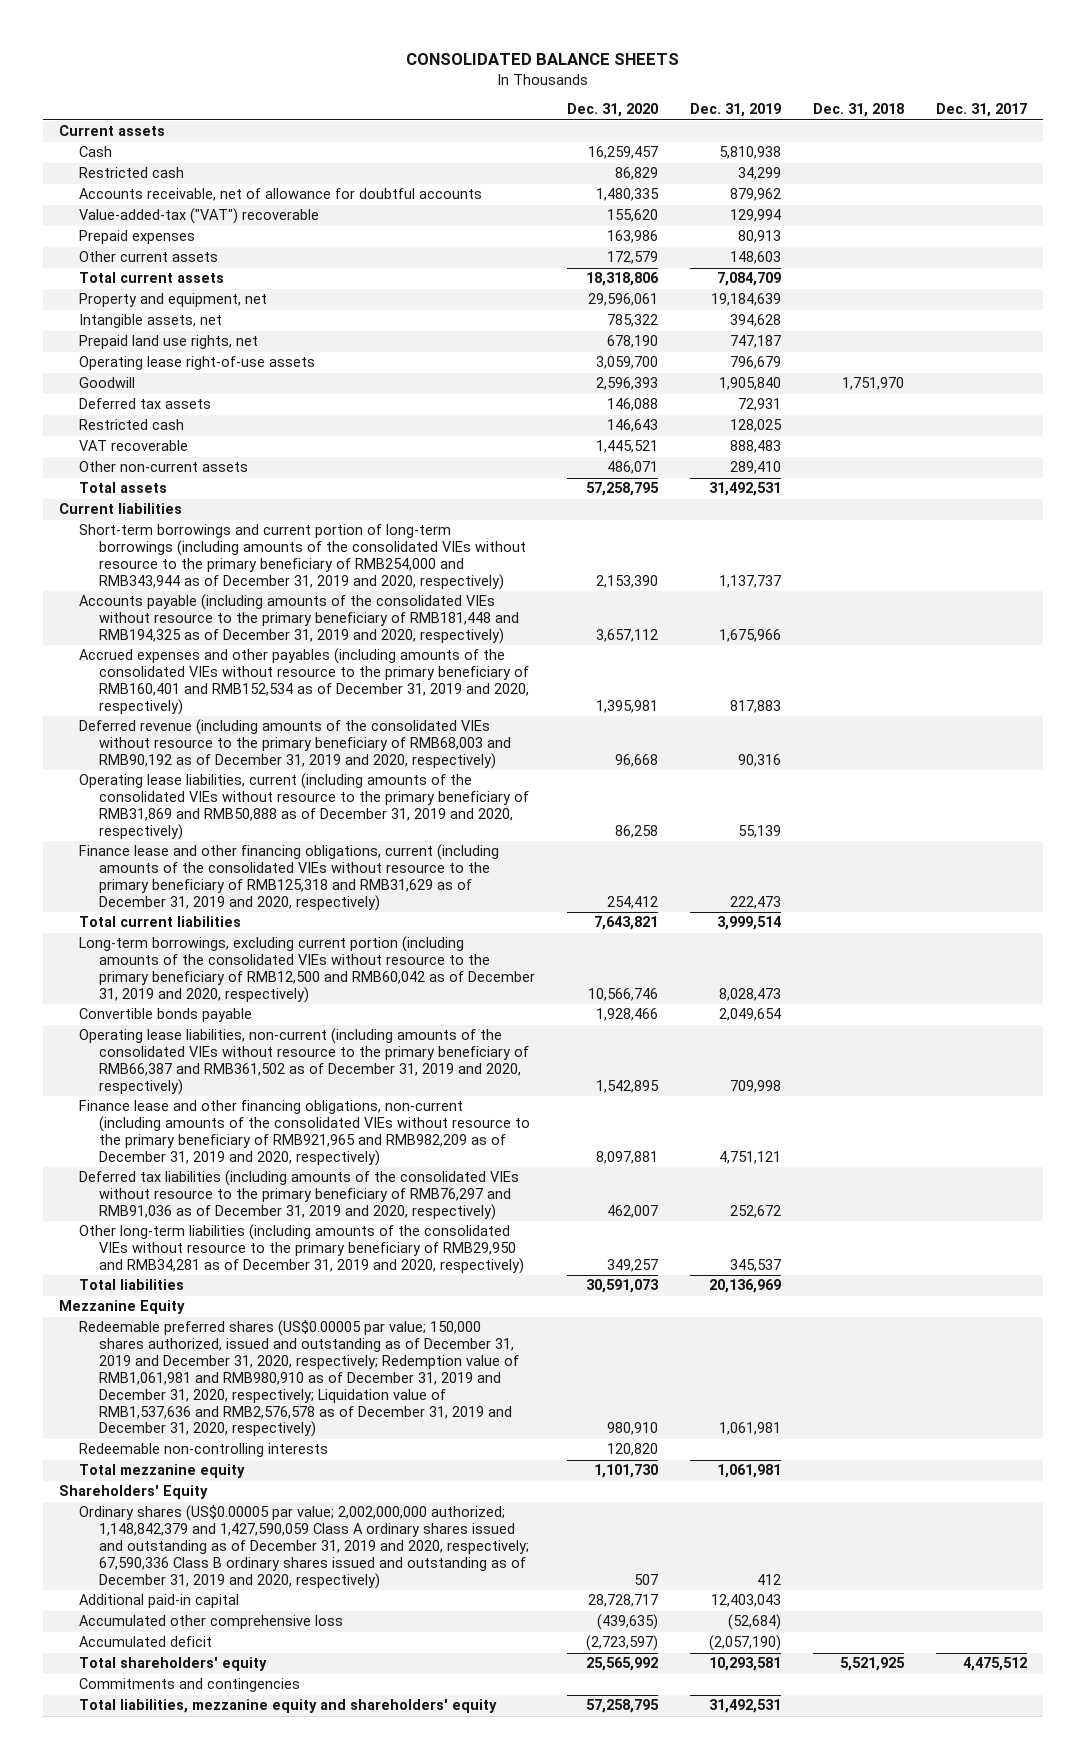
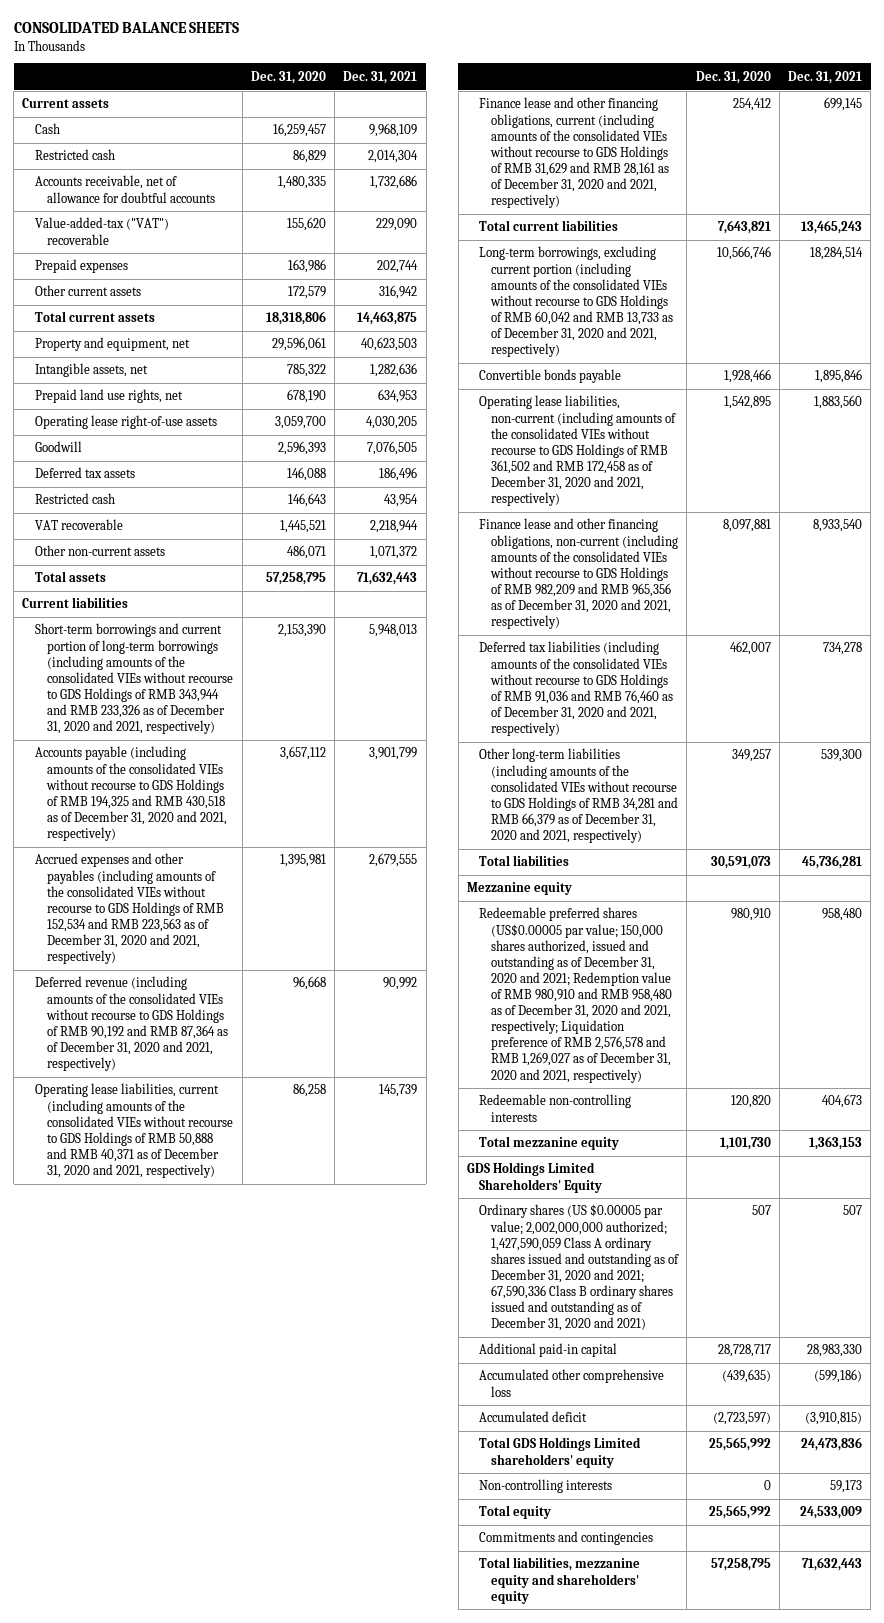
[689,103,781,118] Dec. 31, 2019 -> none
[812,103,904,118] Dec. 31, 2018 -> none
[935,103,1027,118] Dec. 31, 2017 -> none
none -> [343,70,418,84] Dec. 31, 2021
[78,524,526,590] Short-term borrowings and current portion of long-term borrowings (including amounts of the consolidated VIEs without resource to the primary beneficiary of RMB254,000 and RMB343,944 as of December 31, 2019 and 2020, respectively) -> [34,623,233,735] Short-term borrowings and current portion of long-term borrowings (including amounts of the consolidated VIEs without recourse to GDS Holdings of RMB 343,944 and RMB 233,326 as of December 31, 2020 and 2021, respectively)
[78,594,519,645] Accounts payable (including amounts of the consolidated VIEs without resource to the primary beneficiary of RMB181,448 and RMB194,325 as of December 31, 2019 and 2020, respectively) -> [34,746,227,842] Accounts payable (including amounts of the consolidated VIEs without recourse to GDS Holdings of RMB 194,325 and RMB 430,518 as of December 31, 2020 and 2021, respectively)
[78,648,529,715] Accrued expenses and other payables (including amounts of the consolidated VIEs without resource to the primary beneficiary of RMB160,401 and RMB152,534 as of December 31, 2019 and 2020, respectively) -> [34,853,224,965] Accrued expenses and other payables (including amounts of the consolidated VIEs without recourse to GDS Holdings of RMB 152,534 and RMB 223,563 as of December 31, 2020 and 2021, respectively)
[78,719,511,770] Deferred revenue (including amounts of the consolidated VIEs without resource to the primary beneficiary of RMB68,003 and RMB90,192 as of December 31, 2019 and 2020, respectively) -> [34,976,228,1072] Deferred revenue (including amounts of the consolidated VIEs without recourse to GDS Holdings of RMB 90,192 and RMB 87,364 as of December 31, 2020 and 2021, respectively)
[78,773,529,840] Operating lease liabilities, current (including amounts of the consolidated VIEs without resource to the primary beneficiary of RMB31,869 and RMB50,888 as of December 31, 2019 and 2020, respectively) -> [34,1083,233,1179] Operating lease liabilities, current (including amounts of the consolidated VIEs without recourse to GDS Holdings of RMB 50,888 and RMB 40,371 as of December 31, 2020 and 2021, respectively)
[78,844,499,911] Finance lease and other financing obligations, current (including amounts of the consolidated VIEs without resource to the primary beneficiary of RMB125,318 and RMB31,629 as of December 31, 2019 and 2020, respectively) -> [478,97,670,209] Finance lease and other financing obligations, current (including amounts of the consolidated VIEs without recourse to GDS Holdings of RMB 31,629 and RMB 28,161 as of December 31, 2020 and 2021, respectively)
[78,936,535,1003] Long-term borrowings, excluding current portion (including amounts of the consolidated VIEs without resource to the primary beneficiary of RMB12,500 and RMB60,042 as of December 31, 2019 and 2020, respectively) -> [478,246,674,358] Long-term borrowings, excluding current portion (including amounts of the consolidated VIEs without recourse to GDS Holdings of RMB 60,042 and RMB 13,733 as of December 31, 2020 and 2021, respectively)
[78,1028,529,1095] Operating lease liabilities, non-current (including amounts of the consolidated VIEs without resource to the primary beneficiary of RMB66,387 and RMB361,502 as of December 31, 2019 and 2020, respectively) -> [478,395,677,507] Operating lease liabilities, non-current (including amounts of the consolidated VIEs without recourse to GDS Holdings of RMB 361,502 and RMB 172,458 as of December 31, 2020 and 2021, respectively)
[78,1100,530,1166] Finance lease and other financing obligations, non-current (including amounts of the consolidated VIEs without resource to the primary beneficiary of RMB921,965 and RMB982,209 as of December 31, 2019 and 2020, respectively) -> [478,518,679,630] Finance lease and other financing obligations, non-current (including amounts of the consolidated VIEs without recourse to GDS Holdings of RMB 982,209 and RMB 965,356 as of December 31, 2020 and 2021, respectively)
[78,1170,519,1221] Deferred tax liabilities (including amounts of the consolidated VIEs without resource to the primary beneficiary of RMB76,297 and RMB91,036 as of December 31, 2019 and 2020, respectively) -> [478,641,674,737] Deferred tax liabilities (including amounts of the consolidated VIEs without recourse to GDS Holdings of RMB 91,036 and RMB 76,460 as of December 31, 2020 and 2021, respectively)
[78,1224,524,1275] Other long-term liabilities (including amounts of the consolidated VIEs without resource to the primary beneficiary of RMB29,950 and RMB34,281 as of December 31, 2019 and 2020, respectively) -> [478,748,679,844] Other long-term liabilities (including amounts of the consolidated VIEs without recourse to GDS Holdings of RMB 34,281 and RMB 66,379 as of December 31, 2020 and 2021, respectively)
[59,1300,186,1315] Mezzanine Equity -> [466,882,572,896] Mezzanine equity
[78,1320,519,1438] Redeemable preferred shares (US$0.00005 par value; 150,000 shares authorized, issued and outstanding as of December 31, 2019 and December 31, 2020, respectively; Redemption value of RMB1,061,981 and RMB980,910 as of December 31, 2019 and December 31, 2020, respectively; Liquidation value of RMB1,537,636 and RMB2,576,578 as of December 31, 2019 and December 31, 2020, respectively) -> [478,907,673,1083] Redeemable preferred shares (US$0.00005 par value; 150,000 shares authorized, issued and outstanding as of December 31, 2020 and 2021; Redemption value of RMB 980,910 and RMB 958,480 as of December 31, 2020 and 2021, respectively; Liquidation preference of RMB 2,576,578 and RMB 1,269,027 as of December 31, 2020 and 2021, respectively)
[59,1485,209,1500] Shareholders' Equity -> [466,1162,602,1193] GDS Holdings Limited Shareholders' Equity
[78,1505,529,1589] Ordinary shares (US$0.00005 par value; 2,002,000,000 authorized; 1,148,842,379 and 1,427,590,059 Class A ordinary shares issued and outstanding as of December 31, 2019 and 2020, respectively; 67,590,336 Class B ordinary shares issued and outstanding as of December 31, 2019 and 2020, respectively) -> [478,1204,680,1332] Ordinary shares (US $0.00005 par value; 2,002,000,000 authorized; 1,427,590,059 Class A ordinary shares issued and outstanding as of December 31, 2020 and 2021; 67,590,336 Class B ordinary shares issued and outstanding as of December 31, 2020 and 2021)
[78,1657,267,1672] Total shareholders' equity -> [478,1437,641,1468] Total GDS Holdings Limited shareholders' equity
none -> [478,1479,612,1494] Non-controlling interests
none -> [478,1505,551,1520] Total equity

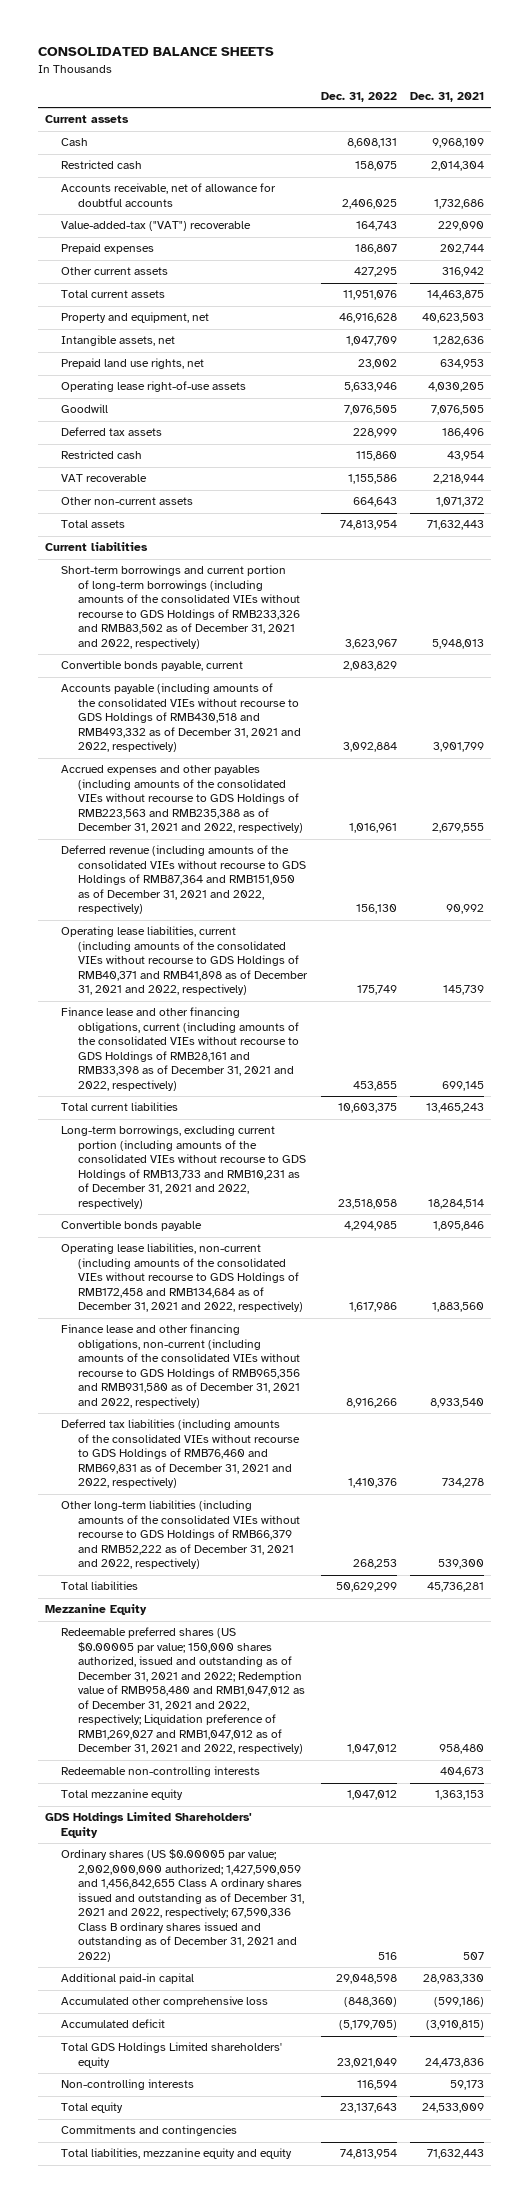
[251,70,327,84] Dec. 31, 2020 -> none
none -> [320,91,397,102] Dec. 31, 2022
[34,623,233,735] Short-term borrowings and current portion of long-term borrowings (including amounts of the consolidated VIEs without recourse to GDS Holdings of RMB 343,944 and RMB 233,326 as of December 31, 2020 and 2021, respectively) -> [61,565,300,649] Short-term borrowings and current portion of long-term borrowings (including amounts of the consolidated VIEs without recourse to GDS Holdings of RMB233,326 and RMB83,502 as of December 31, 2021 and 2022, respectively)
none -> [61,660,244,672] Convertible bonds payable, current
[34,746,227,842] Accounts payable (including amounts of the consolidated VIEs without recourse to GDS Holdings of RMB 194,325 and RMB 430,518 as of December 31, 2020 and 2021, respectively) -> [61,683,301,753] Accounts payable (including amounts of the consolidated VIEs without recourse to GDS Holdings of RMB430,518 and RMB493,332 as of December 31, 2021 and 2022, respectively)
[34,853,224,965] Accrued expenses and other payables (including amounts of the consolidated VIEs without recourse to GDS Holdings of RMB 152,534 and RMB 223,563 as of December 31, 2020 and 2021, respectively) -> [61,765,303,834] Accrued expenses and other payables (including amounts of the consolidated VIEs without recourse to GDS Holdings of RMB223,563 and RMB235,388 as of December 31, 2021 and 2022, respectively)
[34,976,228,1072] Deferred revenue (including amounts of the consolidated VIEs without recourse to GDS Holdings of RMB 90,192 and RMB 87,364 as of December 31, 2020 and 2021, respectively) -> [61,845,306,915] Deferred revenue (including amounts of the consolidated VIEs without recourse to GDS Holdings of RMB87,364 and RMB151,050 as of December 31, 2021 and 2022, respectively)
[34,1083,233,1179] Operating lease liabilities, current (including amounts of the consolidated VIEs without recourse to GDS Holdings of RMB 50,888 and RMB 40,371 as of December 31, 2020 and 2021, respectively) -> [61,926,308,996] Operating lease liabilities, current (including amounts of the consolidated VIEs without recourse to GDS Holdings of RMB40,371 and RMB41,898 as of December 31, 2021 and 2022, respectively)
[478,97,670,209] Finance lease and other financing obligations, current (including amounts of the consolidated VIEs without recourse to GDS Holdings of RMB 31,629 and RMB 28,161 as of December 31, 2020 and 2021, respectively) -> [61,1007,299,1091] Finance lease and other financing obligations, current (including amounts of the consolidated VIEs without recourse to GDS Holdings of RMB28,161 and RMB33,398 as of December 31, 2021 and 2022, respectively)
[478,246,674,358] Long-term borrowings, excluding current portion (including amounts of the consolidated VIEs without recourse to GDS Holdings of RMB 60,042 and RMB 13,733 as of December 31, 2020 and 2021, respectively) -> [61,1125,306,1209] Long-term borrowings, excluding current portion (including amounts of the consolidated VIEs without recourse to GDS Holdings of RMB13,733 and RMB10,231 as of December 31, 2021 and 2022, respectively)
[478,395,677,507] Operating lease liabilities, non-current (including amounts of the consolidated VIEs without recourse to GDS Holdings of RMB 361,502 and RMB 172,458 as of December 31, 2020 and 2021, respectively) -> [61,1243,303,1313] Operating lease liabilities, non-current (including amounts of the consolidated VIEs without recourse to GDS Holdings of RMB172,458 and RMB134,684 as of December 31, 2021 and 2022, respectively)
[478,518,679,630] Finance lease and other financing obligations, non-current (including amounts of the consolidated VIEs without recourse to GDS Holdings of RMB 982,209 and RMB 965,356 as of December 31, 2020 and 2021, respectively) -> [61,1324,300,1408] Finance lease and other financing obligations, non-current (including amounts of the consolidated VIEs without recourse to GDS Holdings of RMB965,356 and RMB931,580 as of December 31, 2021 and 2022, respectively)
[478,641,674,737] Deferred tax liabilities (including amounts of the consolidated VIEs without recourse to GDS Holdings of RMB 91,036 and RMB 76,460 as of December 31, 2020 and 2021, respectively) -> [61,1419,300,1489] Deferred tax liabilities (including amounts of the consolidated VIEs without recourse to GDS Holdings of RMB76,460 and RMB69,831 as of December 31, 2021 and 2022, respectively)
[478,748,679,844] Other long-term liabilities (including amounts of the consolidated VIEs without recourse to GDS Holdings of RMB 34,281 and RMB 66,379 as of December 31, 2020 and 2021, respectively) -> [61,1500,300,1570] Other long-term liabilities (including amounts of the consolidated VIEs without recourse to GDS Holdings of RMB66,379 and RMB52,222 as of December 31, 2021 and 2022, respectively)
[466,882,572,896] Mezzanine equity -> [44,1604,147,1616] Mezzanine Equity
[478,907,673,1083] Redeemable preferred shares (US$0.00005 par value; 150,000 shares authorized, issued and outstanding as of December 31, 2020 and 2021; Redemption value of RMB 980,910 and RMB 958,480 as of December 31, 2020 and 2021, respectively; Liquidation preference of RMB 2,576,578 and RMB 1,269,027 as of December 31, 2020 and 2021, respectively) -> [61,1627,305,1755] Redeemable preferred shares (US $0.00005 par value; 150,000 shares authorized, issued and outstanding as of December 31, 2021 and 2022; Redemption value of RMB958,480 and RMB1,047,012 as of December 31, 2021 and 2022, respectively; Liquidation preference of RMB1,269,027 and RMB1,047,012 as of December 31, 2021 and 2022, respectively)
[478,1204,680,1332] Ordinary shares (US $0.00005 par value; 2,002,000,000 authorized; 1,427,590,059 Class A ordinary shares issued and outstanding as of December 31, 2020 and 2021; 67,590,336 Class B ordinary shares issued and outstanding as of December 31, 2020 and 2021) -> [61,1849,304,1962] Ordinary shares (US $0.00005 par value; 2,002,000,000 authorized; 1,427,590,059 and 1,456,842,655 Class A ordinary shares issued and outstanding as of December 31, 2021 and 2022, respectively; 67,590,336 Class B ordinary shares issued and outstanding as of December 31, 2021 and 2022)
[478,1557,640,1604] Total liabilities, mezzanine equity and shareholders' equity -> [61,2148,293,2160] Total liabilities, mezzanine equity and equity

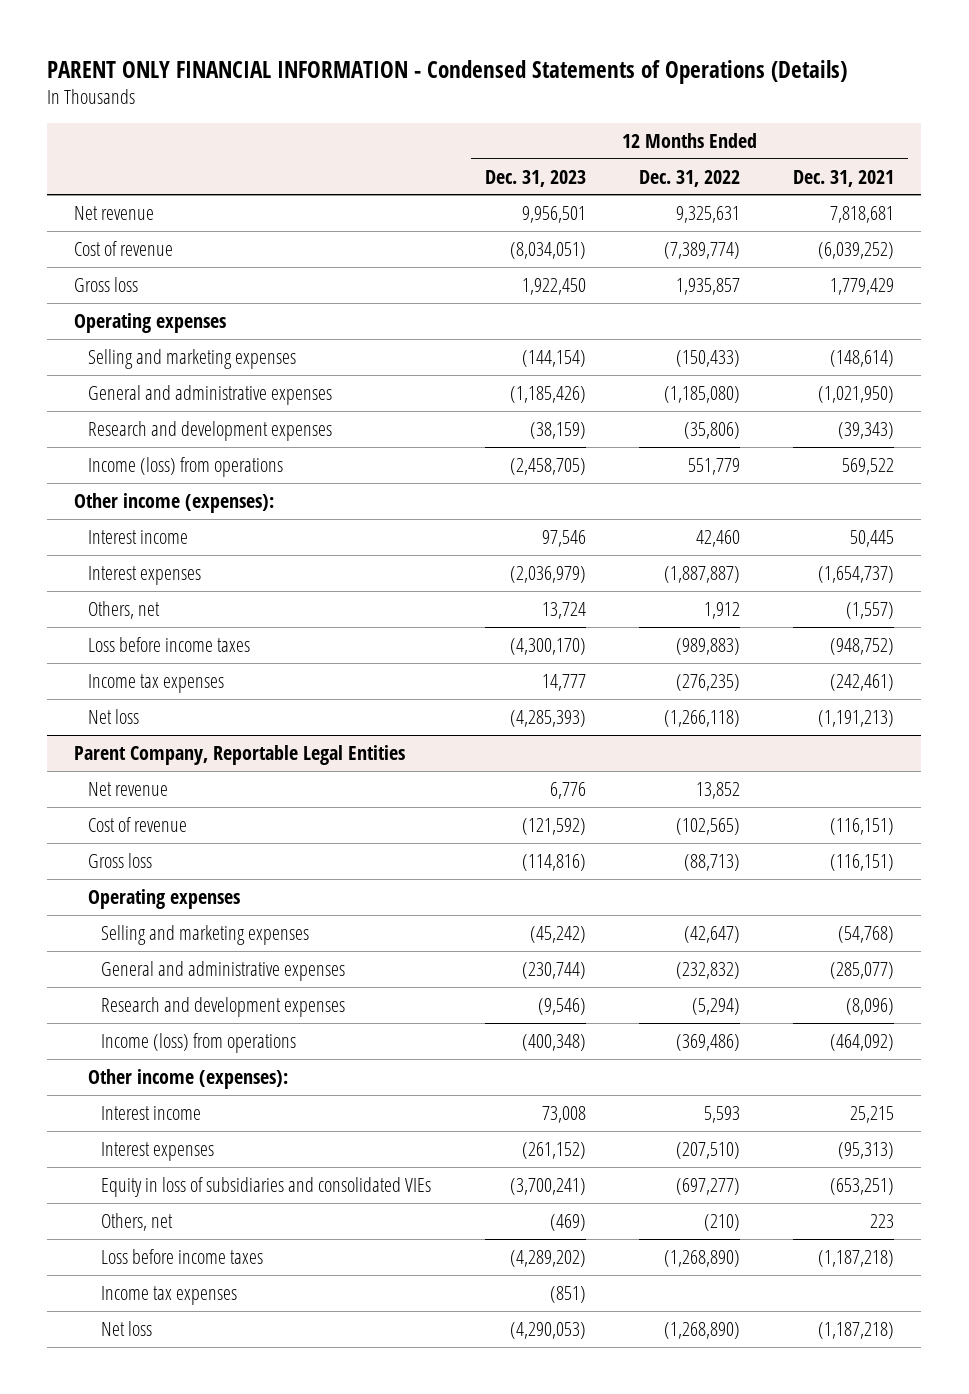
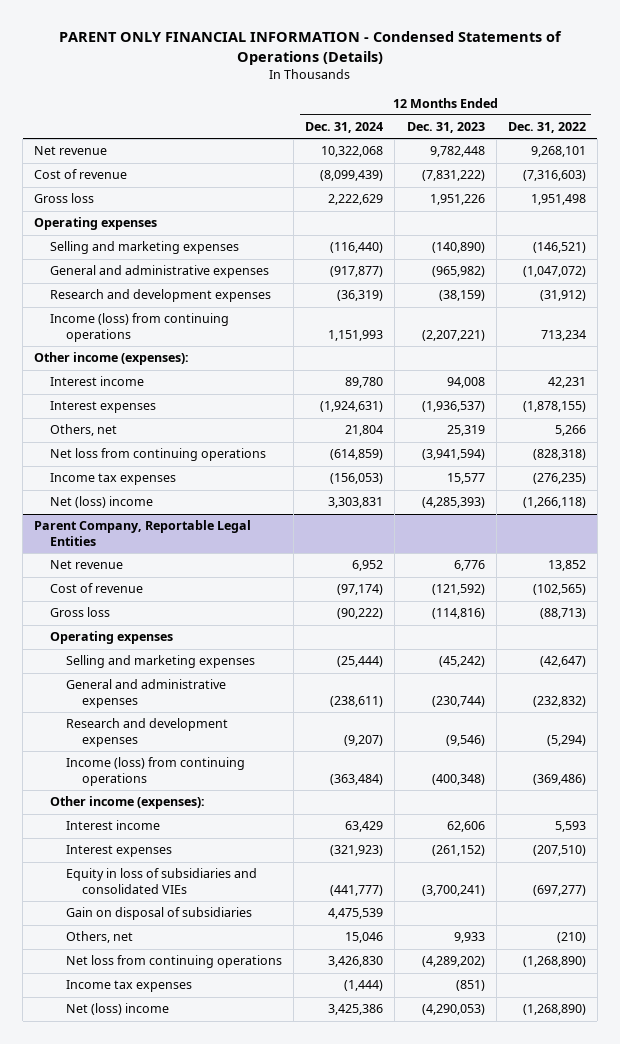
[793,169,895,187] Dec. 31, 2021 -> none
none -> [305,122,384,134] Dec. 31, 2024
[521,205,586,223] 9,956,501 -> [429,146,485,158] 9,782,448
[676,205,741,223] 9,325,631 -> [530,146,586,158] 9,268,101
[509,241,586,259] (8,034,051) -> [421,170,485,182] (7,831,222)
[664,241,741,259] (7,389,774) -> [522,170,586,182] (7,316,603)
[521,277,586,295] 1,922,450 -> [429,194,485,206] 1,951,226
[676,277,741,295] 1,935,857 -> [530,194,586,206] 1,951,498
[521,349,586,367] (144,154) -> [431,242,485,254] (140,890)
[676,349,741,367] (150,433) -> [532,242,586,254] (146,521)
[509,385,586,403] (1,185,426) -> [431,266,485,278] (965,982)
[664,385,741,403] (1,185,080) -> [522,266,586,278] (1,047,072)
[684,421,741,439] (35,806) -> [539,290,586,302] (31,912)
[87,456,283,477] Income (loss) from operations -> [50,313,230,343] Income (loss) from continuing operations
[509,457,586,475] (2,458,705) -> [421,330,485,342] (2,207,221)
[688,457,741,475] 551,779 -> [540,330,586,342] 713,234
[87,636,250,652] Loss before income taxes -> none
[541,529,586,547] 97,546 -> [446,377,485,389] 94,008
[696,529,741,547] 42,460 -> [547,377,586,389] 42,231
[509,565,586,583] (2,036,979) -> [421,401,485,413] (1,936,537)
[664,565,741,583] (1,887,887) -> [522,401,586,413] (1,878,155)
[541,601,586,619] 13,724 -> [446,425,485,437] 25,319
[704,601,741,619] 1,912 -> [554,425,586,437] 5,266
none -> [50,448,267,462] Net loss from continuing operations
[541,673,586,691] 14,777 -> [446,473,485,485] 15,577
[87,708,139,724] Net loss -> [50,496,154,509] Net (loss) income
[101,1032,297,1053] Income (loss) from operations -> [66,757,246,787] Income (loss) from continuing operations
[541,1105,586,1123] 73,008 -> [446,821,485,833] 62,606
none -> [66,907,253,921] Gain on disposal of subsidiaries
[549,1213,586,1231] (469) -> [453,932,485,944] 9,933
[101,1248,264,1264] Loss before income taxes -> [66,955,283,969] Net loss from continuing operations
[101,1320,153,1336] Net loss -> [66,1003,170,1016] Net (loss) income

